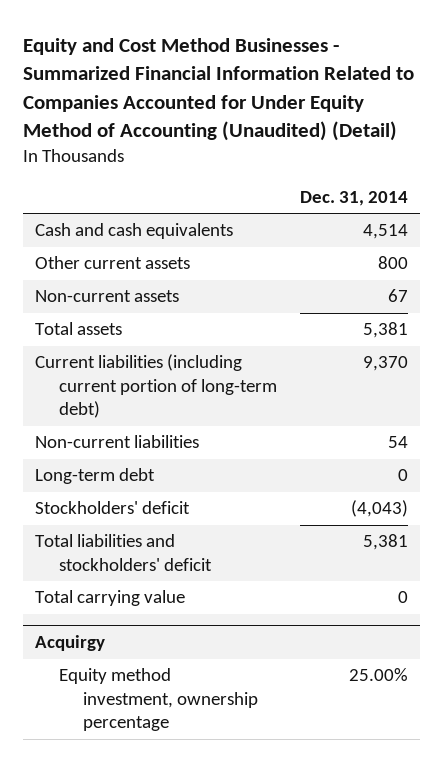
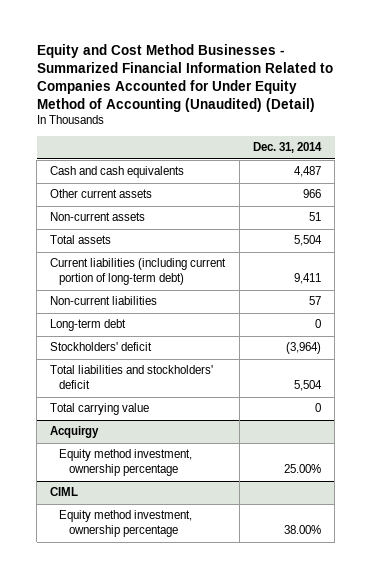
[363,224,409,240] 4,514 -> [293,166,321,178] 4,487
[378,256,409,270] 800 -> [302,189,321,199] 966
[388,289,409,303] 67 -> [308,212,321,222] 51
[363,322,409,339] 5,381 -> [293,235,322,247] 5,504
[363,356,409,372] 9,370 -> [293,273,321,285] 9,411
[388,436,409,449] 54 -> [308,296,321,306] 57
[351,500,409,518] (4,043) -> [285,342,321,355] (3,964)
[363,534,409,551] 5,381 -> [293,380,322,392] 5,504
none -> [50,487,79,497] CIML
none -> [59,510,193,538] Equity method investment, ownership percentage

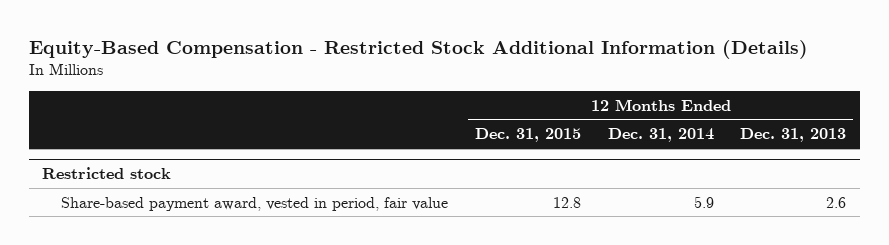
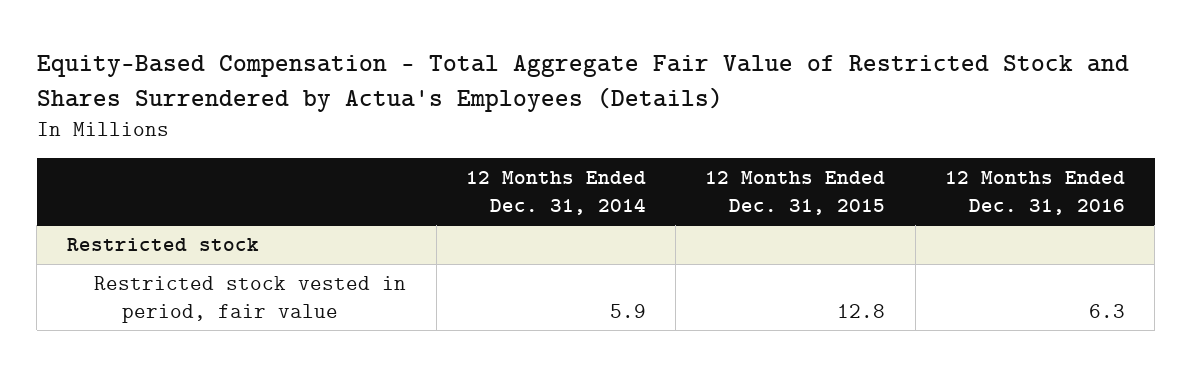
[29,39,809,59] Equity-Based Compensation - Restricted Stock Additional Information (Details) -> [36,55,1129,112] Equity-Based Compensation - Total Aggregate Fair Value of Restricted Stock and Shares Surrendered by Actua's Employees (Details)
[740,128,847,143] Dec. 31, 2013 -> none
none -> [945,171,1126,215] 12 Months Ended Dec. 31, 2016
[61,196,449,211] Share-based payment award, vested in period, fair value -> [94,276,407,323] Restricted stock vested in period, fair value

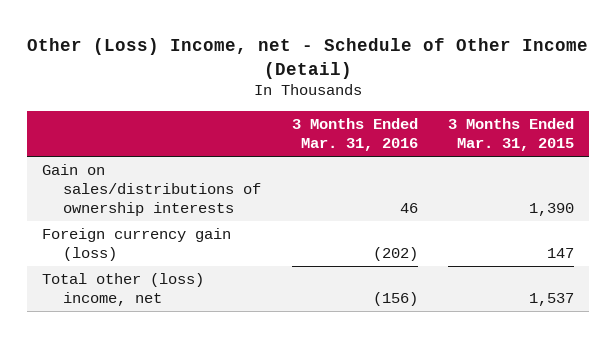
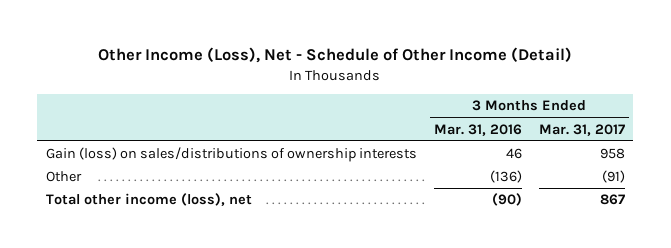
[27,37,589,79] Other (Loss) Income, net - Schedule of Other Income (Detail) -> [98,46,573,63] Other Income (Loss), Net - Schedule of Other Income (Detail)
[447,117,574,151] 3 Months Ended Mar. 31, 2015 -> none
none -> [538,123,625,136] Mar. 31, 2017
[42,228,232,262] Foreign currency gain (loss) -> none
[42,164,262,217] Gain on sales/distributions of ownership interests -> [45,147,417,163] Gain (loss) on sales/distributions of ownership interests
none -> [45,171,82,183] Other
[42,273,205,307] Total other (loss) income, net -> [45,193,252,207] Total other income (loss), net
[372,292,418,307] (156) -> [491,193,522,207] (90)

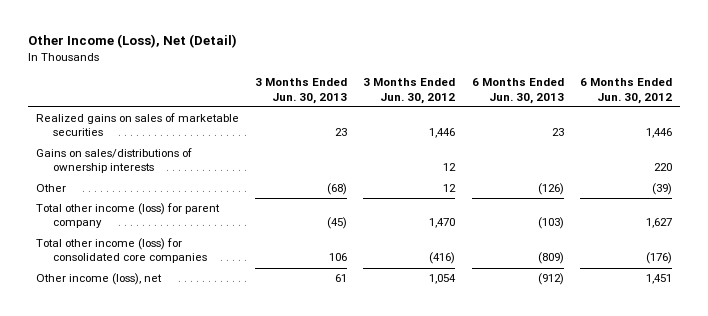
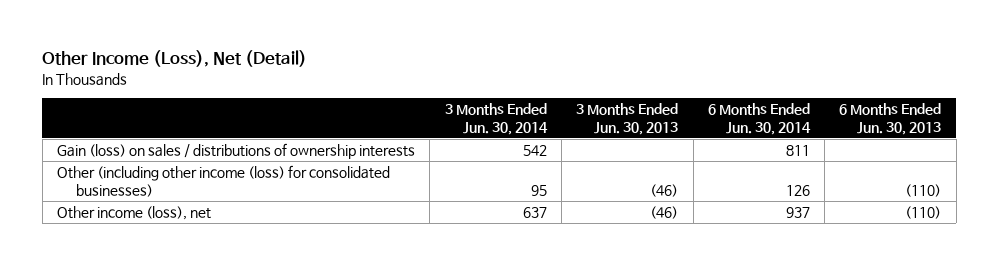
[363,78,456,104] 3 Months Ended Jun. 30, 2012 -> none
[579,78,672,104] 6 Months Ended Jun. 30, 2012 -> none
none -> [444,102,548,135] 3 Months Ended Jun. 30, 2014
none -> [707,102,811,135] 6 Months Ended Jun. 30, 2014
[35,113,239,137] Realized gains on sales of marketable securities -> none
[35,184,66,193] Other -> none
[35,203,220,229] Total other income (loss) for parent company -> none
[35,148,192,174] Gains on sales/distributions of ownership interests -> [57,143,416,160] Gain (loss) on sales / distributions of ownership interests
[35,238,207,264] Total other income (loss) for consolidated core companies -> [57,165,391,197] Other (including other income (loss) for consolidated businesses)
[329,253,348,262] 106 -> [650,183,679,197] (46)
[537,252,564,265] (809) -> [905,183,942,197] (110)
[335,274,348,283] 61 -> [650,206,679,220] (46)
[537,273,564,286] (912) -> [905,206,942,220] (110)

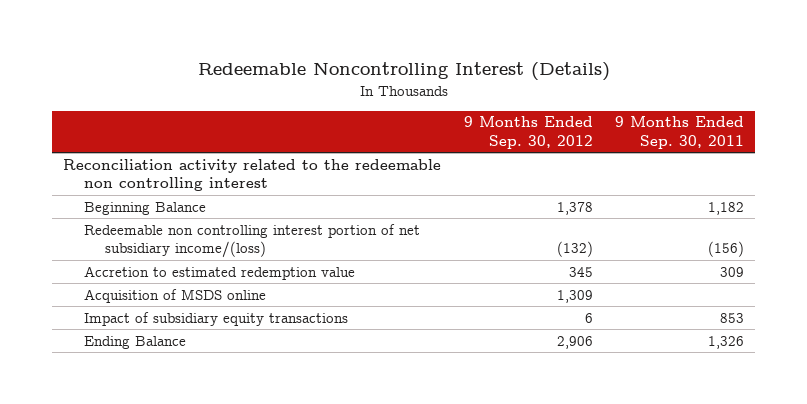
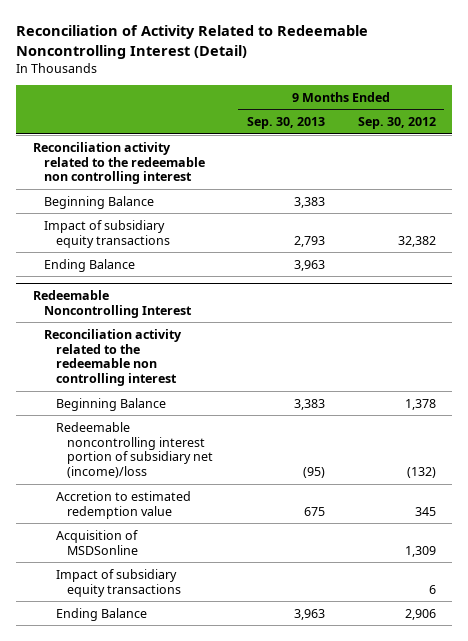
[197,62,610,82] Redeemable Noncontrolling Interest (Details) -> [16,24,369,59] Reconciliation of Activity Related to Redeemable Noncontrolling Interest (Detail)
[615,116,745,150] 9 Months Ended Sep. 30, 2011 -> none
none -> [246,117,325,130] Sep. 30, 2013
none -> [44,195,155,209] Beginning Balance
none -> [44,219,170,248] Impact of subsidiary equity transactions
none -> [44,258,136,272] Ending Balance
none -> [32,290,193,318] Redeemable Noncontrolling Interest
none -> [44,328,183,387] Reconciliation activity related to the redeemable non controlling interest
[84,223,421,259] Redeemable non controlling interest portion of net subsidiary income/(loss) -> [55,421,214,479] Redeemable noncontrolling interest portion of subsidiary net (income)/loss
[84,288,267,303] Acquisition of MSDS online -> [55,529,139,555] Acquisition of MSDSonline

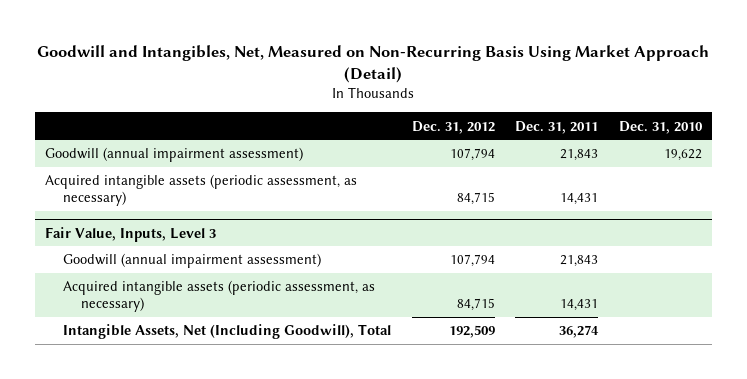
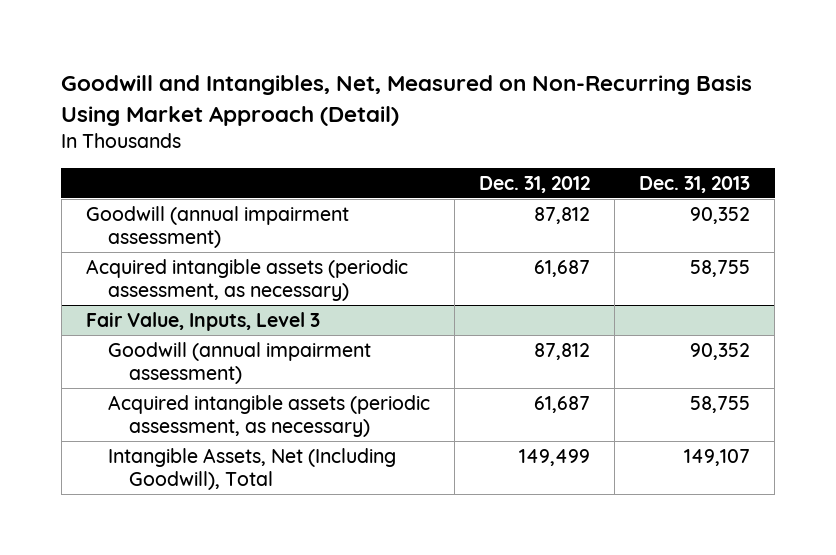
[515,120,599,134] Dec. 31, 2011 -> none
[618,120,703,134] Dec. 31, 2010 -> none
none -> [638,175,750,193] Dec. 31, 2013
[449,148,495,162] 107,794 -> [533,207,590,225] 87,812
[456,192,495,206] 84,715 -> [533,260,590,278] 61,687
[449,254,495,268] 107,794 -> [533,343,590,361] 87,812
[456,298,495,312] 84,715 -> [533,396,590,414] 61,687
[448,325,495,339] 192,509 -> [518,449,590,467] 149,499

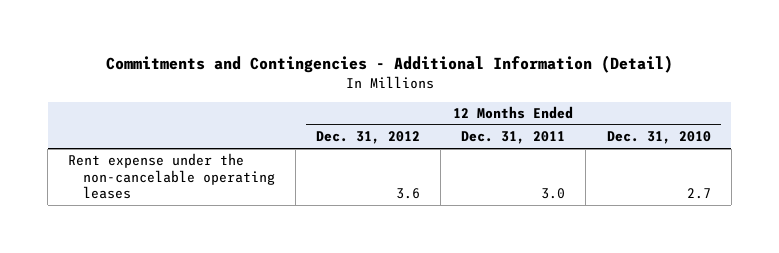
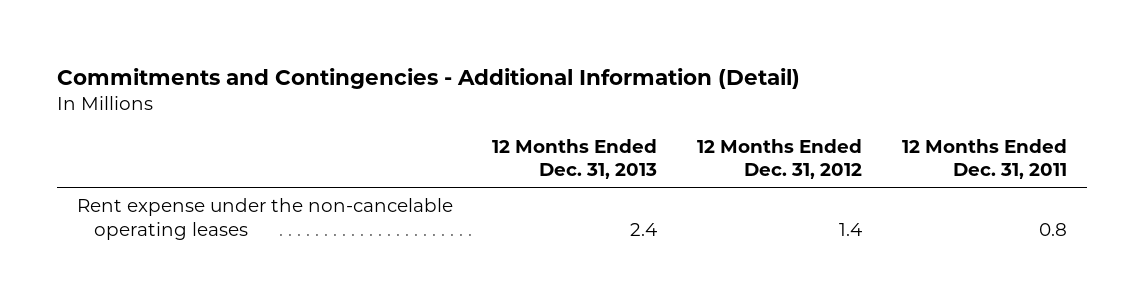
[606,131,711,145] Dec. 31, 2010 -> none
none -> [492,138,658,180] 12 Months Ended Dec. 31, 2013
[396,187,421,199] 3.6 -> [839,222,863,236] 1.4
[541,187,566,199] 3.0 -> [1038,222,1067,236] 0.8

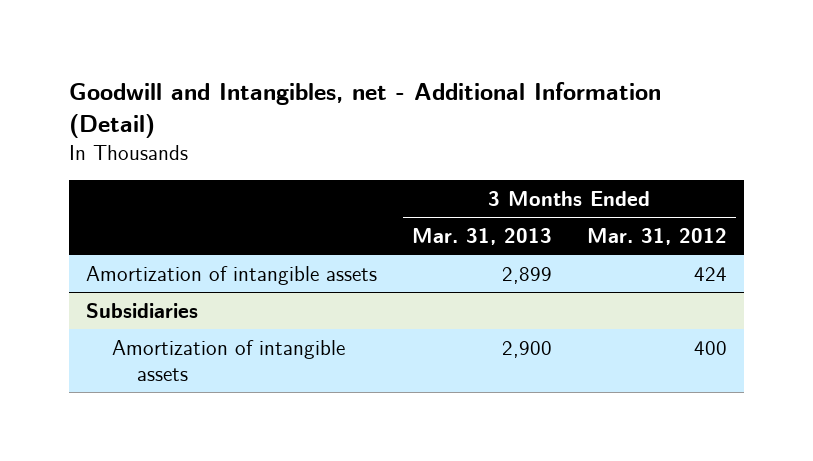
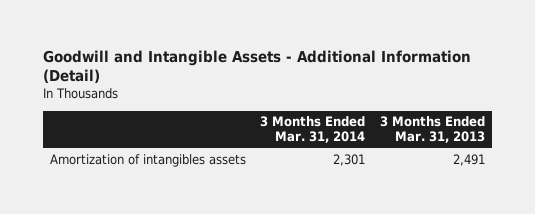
[68,82,661,139] Goodwill and Intangibles, net - Additional Information (Detail) -> [42,50,471,84] Goodwill and Intangible Assets - Additional Information (Detail)
[586,227,727,245] Mar. 31, 2012 -> none
none -> [260,116,366,144] 3 Months Ended Mar. 31, 2014
[86,302,199,318] Subsidiaries -> none
[111,339,345,381] Amortization of intangible assets -> none
[86,265,378,285] Amortization of intangible assets -> [50,154,247,168] Amortization of intangibles assets
[501,266,552,284] 2,899 -> [452,154,485,167] 2,491

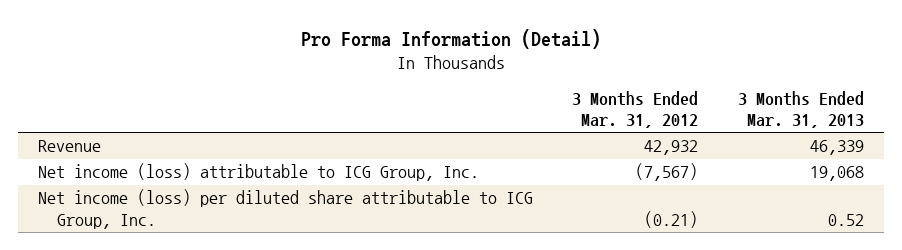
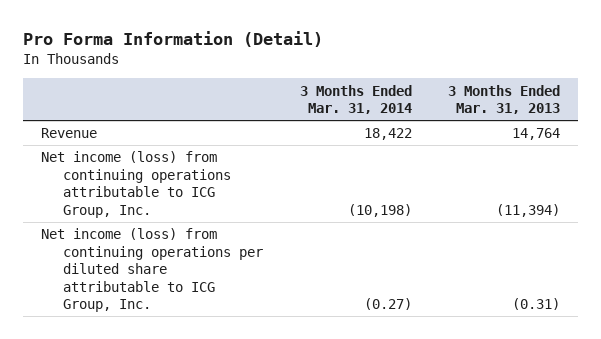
[572,90,699,128] 3 Months Ended Mar. 31, 2012 -> none
none -> [299,84,412,115] 3 Months Ended Mar. 31, 2014
[810,140,865,156] 46,339 -> [511,128,560,141] 14,764
[37,163,479,182] Net income (loss) attributable to ICG Group, Inc. -> [41,151,232,218] Net income (loss) from continuing operations attributable to ICG Group, Inc.
[810,166,865,182] 19,068 -> [495,203,560,217] (11,394)
[37,189,533,229] Net income (loss) per diluted share attributable to ICG Group, Inc. -> [41,228,264,313] Net income (loss) from continuing operations per diluted share attributable to ICG Group, Inc.
[828,213,865,226] 0.52 -> [511,298,560,311] (0.31)

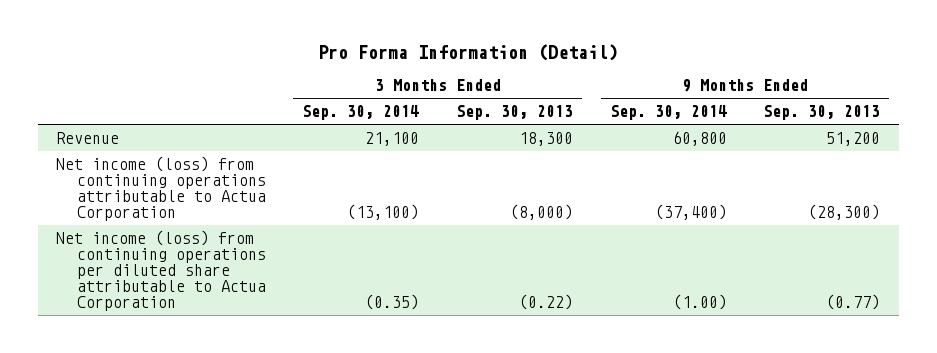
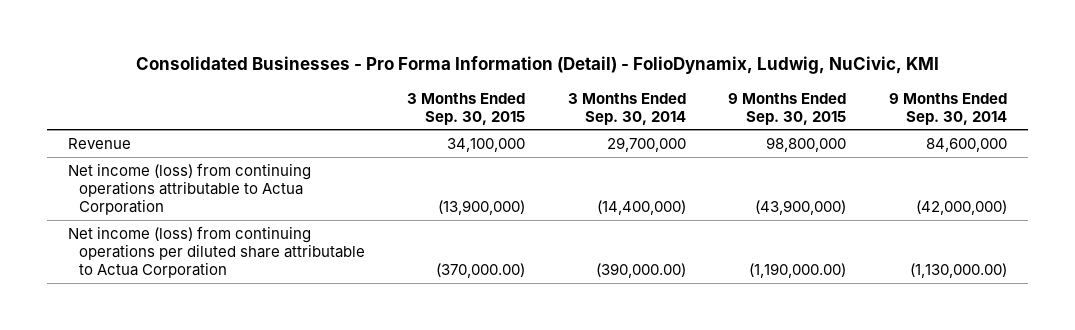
[318,43,619,61] Pro Forma Information (Detail) -> [135,56,939,75] Consolidated Businesses - Pro Forma Information (Detail) - FolioDynamix, Ludwig, NuCivic, KMI
[456,105,574,121] Sep. 30, 2013 -> none
[763,105,881,121] Sep. 30, 2013 -> none
none -> [407,92,526,125] 3 Months Ended Sep. 30, 2015
none -> [728,92,847,125] 9 Months Ended Sep. 30, 2015
[365,132,420,147] 21,100 -> [606,136,686,152] 29,700,000
[672,131,727,147] 60,800 -> [925,137,1007,152] 84,600,000
[347,204,420,221] (13,100) -> [596,199,686,215] (14,400,000)
[654,204,727,221] (37,400) -> [915,199,1007,215] (42,000,000)
[365,294,420,311] (0.35) -> [595,262,686,278] (390,000.00)
[672,294,727,311] (1.00) -> [909,262,1007,278] (1,130,000.00)

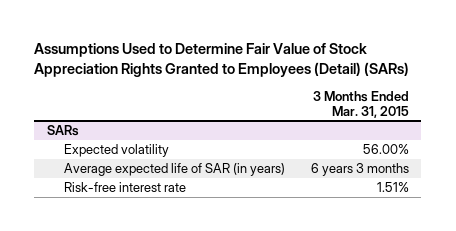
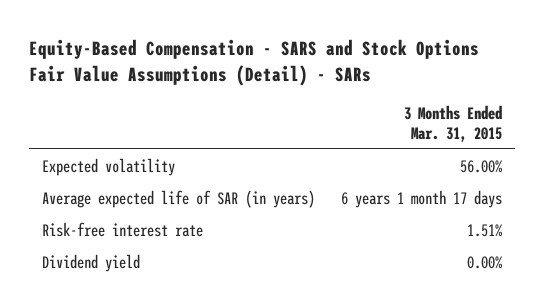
[34,43,410,77] Assumptions Used to Determine Fair Value of Stock Appreciation Rights Granted to Employees (Detail) (SARs) -> [28,38,479,86] Equity-Based Compensation - SARS and Stock Options Fair Value Assumptions (Detail) - SARs
[47,125,80,137] SARs -> none
[310,163,409,177] 6 years 3 months -> [340,189,502,208] 6 years 1 month 17 days
none -> [41,253,140,272] Dividend yield

